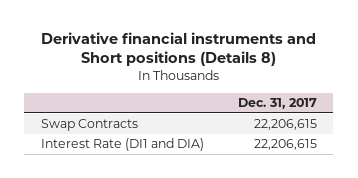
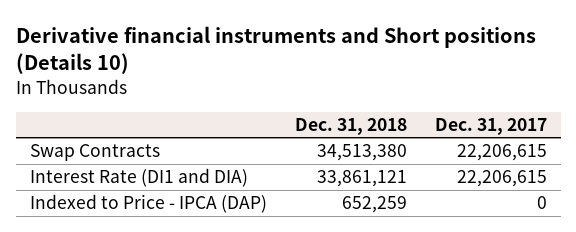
[40,31,316,67] Derivative financial instruments and Short positions (Details 8) -> [15,26,536,75] Derivative financial instruments and Short positions (Details 10)
none -> [294,117,407,135] Dec. 31, 2018
none -> [29,194,267,214] Indexed to Price - IPCA (DAP)

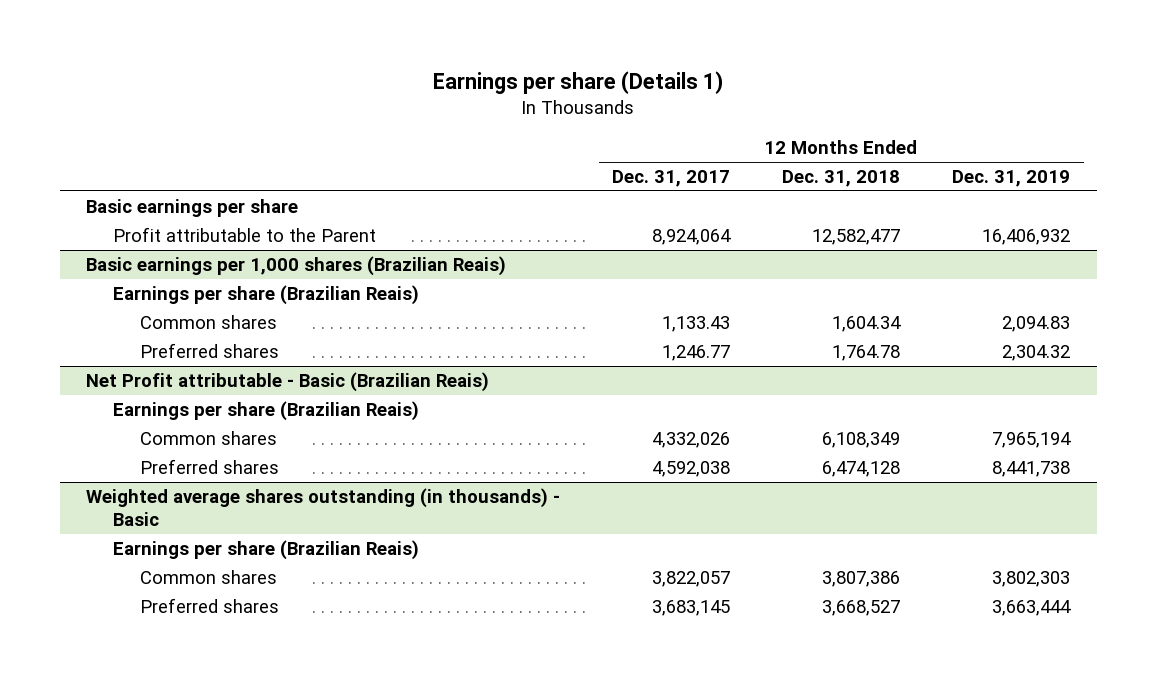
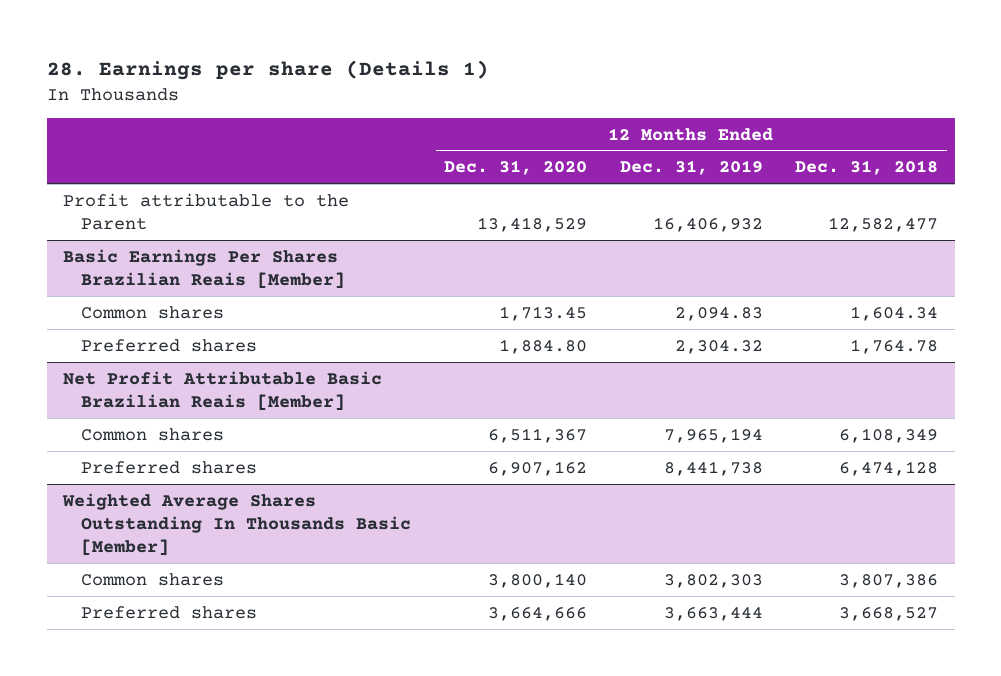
[433,71,724,95] Earnings per share (Details 1) -> [46,60,489,81] 28. Earnings per share (Details 1)
[612,170,731,188] Dec. 31, 2017 -> none
none -> [444,160,588,176] Dec. 31, 2020
[86,199,299,218] Basic earnings per share -> none
[113,285,420,306] Earnings per share (Brazilian Reais) -> none
[86,256,507,277] Basic earnings per 1,000 shares (Brazilian Reais) -> [62,248,346,289] Basic Earnings Per Shares Brazilian Reais [Member]
[113,401,420,422] Earnings per share (Brazilian Reais) -> none
[86,372,490,393] Net Profit attributable - Basic (Brazilian Reais) -> [62,370,382,411] Net Profit Attributable Basic Brazilian Reais [Member]
[113,540,420,561] Earnings per share (Brazilian Reais) -> none
[86,488,561,526] Weighted average shares outstanding (in thousands) - Basic -> [61,492,412,556] Weighted Average Shares Outstanding In Thousands Basic [Member]

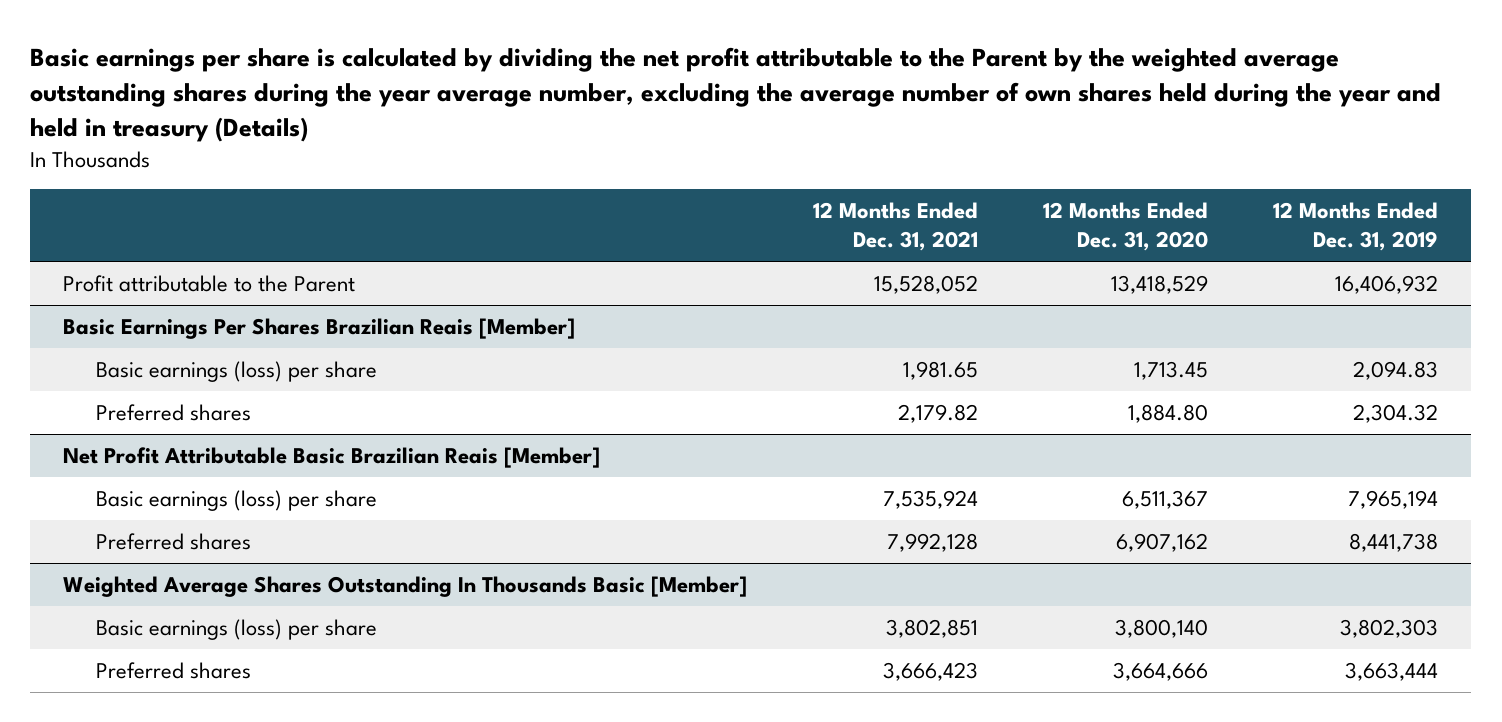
[46,60,489,81] 28. Earnings per share (Details 1) -> [30,46,1442,142] Basic earnings per share is calculated by dividing the net profit attributable to the Parent by the weighted average outstanding shares during the year average number, excluding the average number of own shares held during the year and held in treasury (Details)
[795,160,939,176] Dec. 31, 2018 -> none
none -> [812,202,978,252] 12 Months Ended Dec. 31, 2021
[81,305,225,319] Common shares -> [95,360,377,382] Basic earnings (loss) per share
[81,427,225,441] Common shares -> [95,489,377,511] Basic earnings (loss) per share
[81,572,225,586] Common shares -> [95,618,377,640] Basic earnings (loss) per share

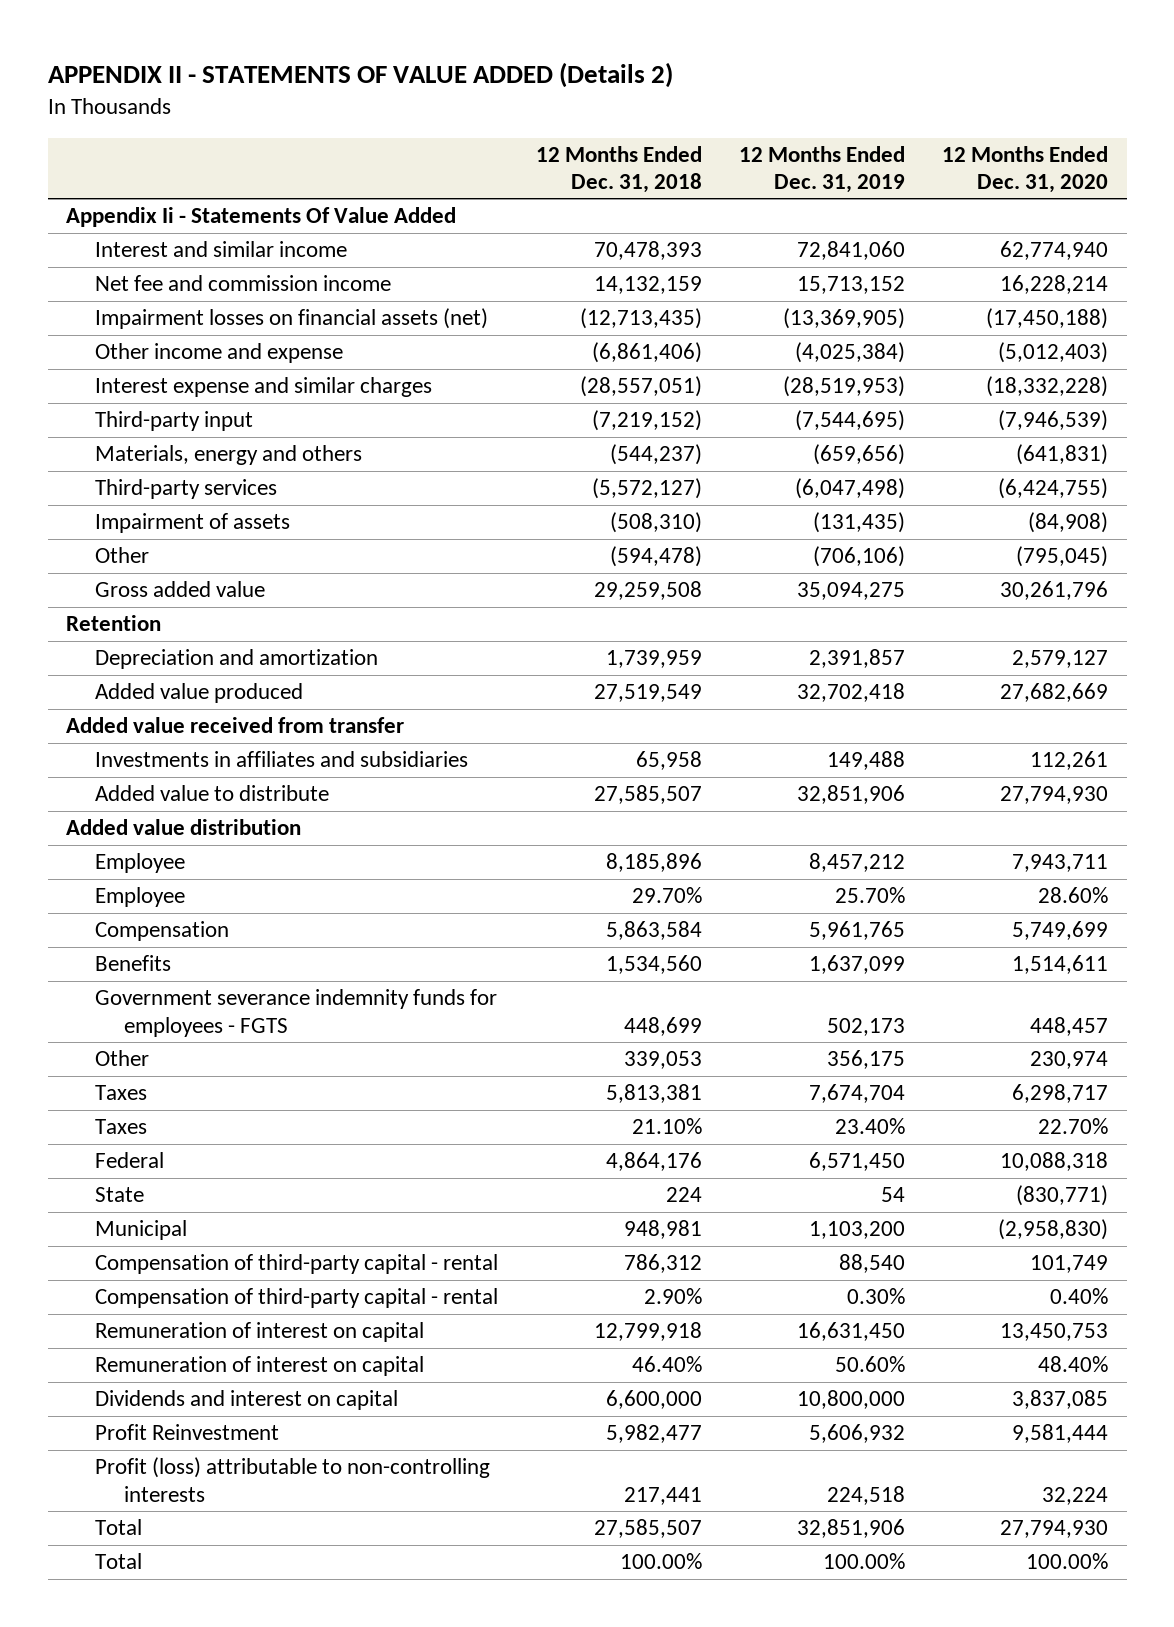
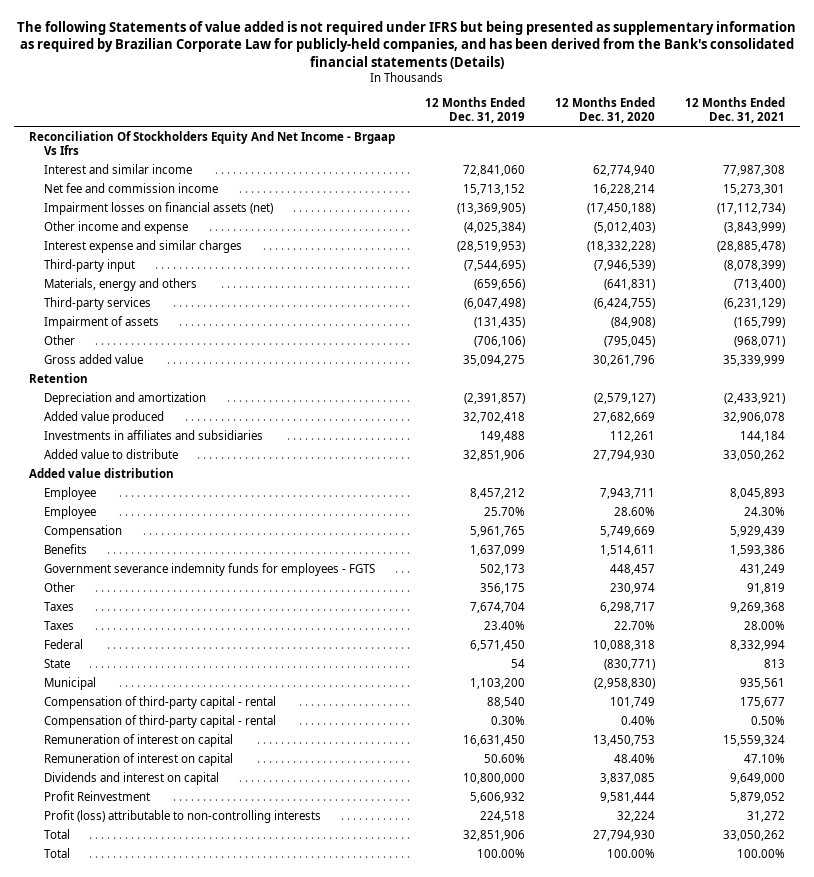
[47,62,673,89] APPENDIX II - STATEMENTS OF VALUE ADDED (Details 2) -> [17,20,797,69] The following Statements of value added is not required under IFRS but being presented as supplementary information as required by Brazilian Corporate Law for publicly-held companies, and has been derived from the Bank's consolidated financial statements (Details)
[535,145,702,194] 12 Months Ended Dec. 31, 2018 -> none
none -> [685,96,786,124] 12 Months Ended Dec. 31, 2021
[66,207,457,228] Appendix Ii - Statements Of Value Added -> none
none -> [28,130,395,155] Reconciliation Of Stockholders Equity And Net Income - Brgaap Vs Ifrs
[808,649,905,669] 2,391,857 -> [464,392,526,404] (2,391,857)
[1012,650,1109,669] 2,579,127 -> [594,392,656,404] (2,579,127)
[66,717,405,734] Added value received from transfer -> none
[1012,921,1109,941] 5,749,699 -> [600,525,656,537] 5,749,669

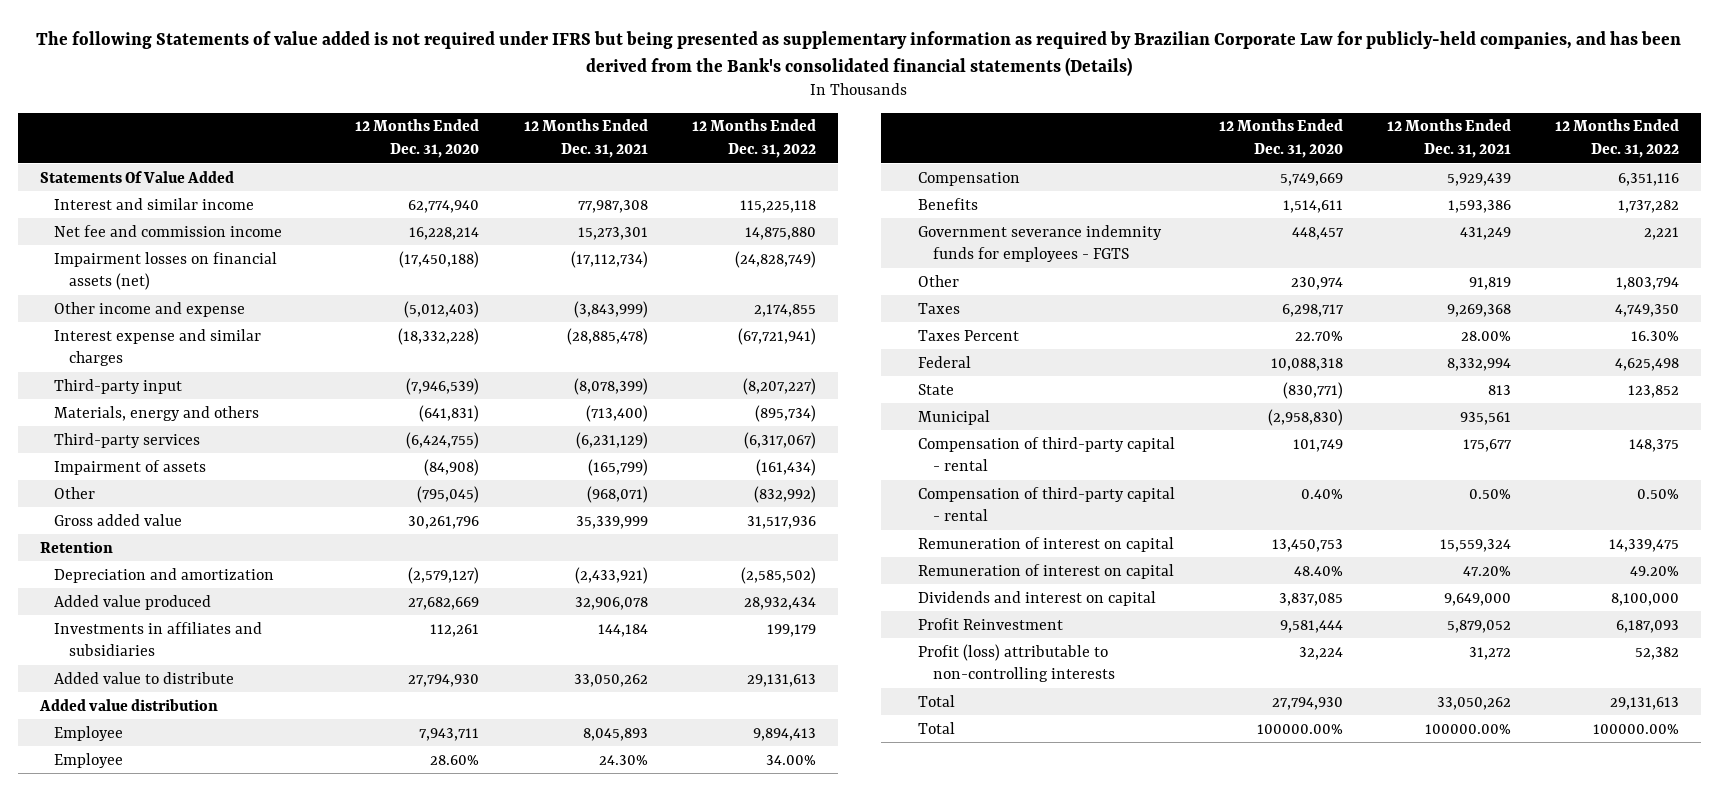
[425,96,526,124] 12 Months Ended Dec. 31, 2019 -> none
none -> [691,119,816,159] 12 Months Ended Dec. 31, 2022
[28,130,395,155] Reconciliation Of Stockholders Equity And Net Income - Brgaap Vs Ifrs -> none
none -> [39,170,234,183] Statements Of Value Added
[44,620,75,630] Taxes -> [918,329,1020,341] Taxes Percent
[744,753,786,763] 47.10% -> [1463,565,1512,576] 47.20%
[607,848,656,858] 100.00% -> [1257,723,1344,734] 100000.00%
[737,848,786,858] 100.00% -> [1425,723,1512,734] 100000.00%

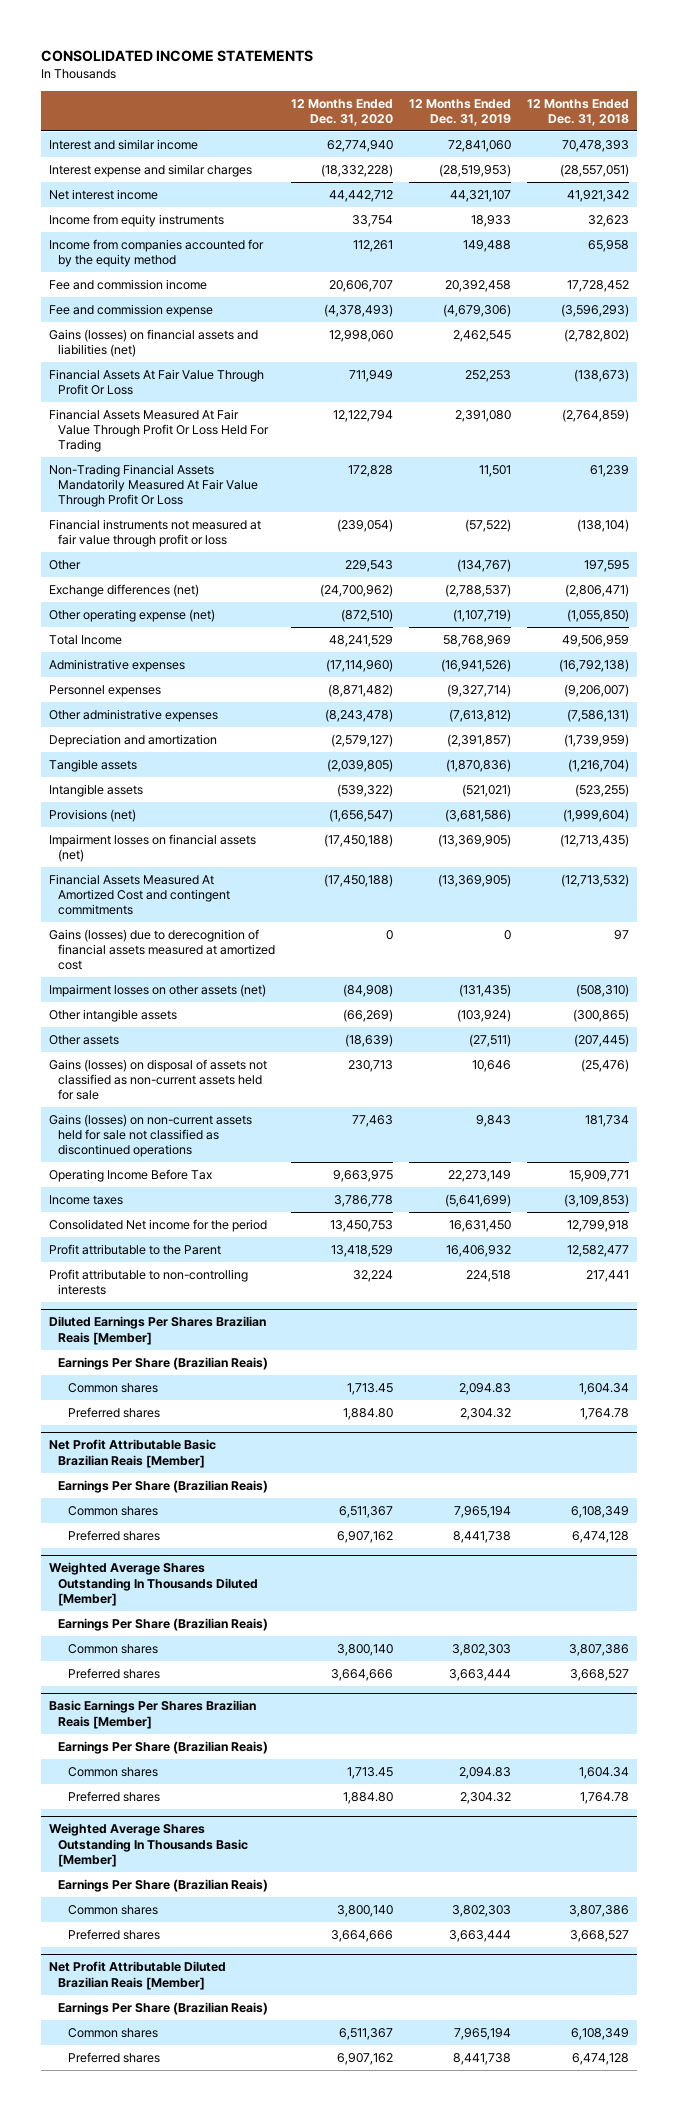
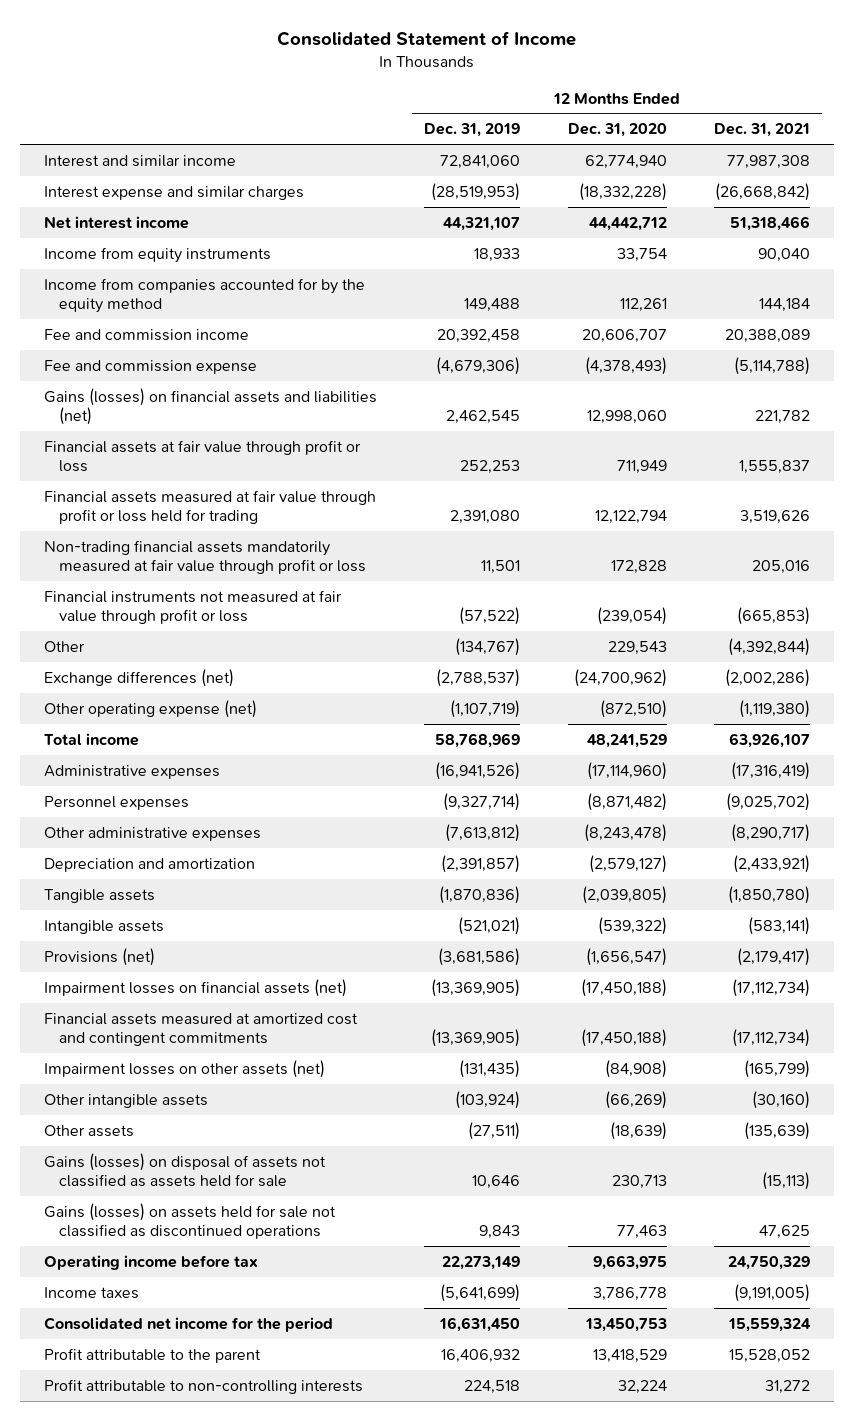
[41,49,314,62] CONSOLIDATED INCOME STATEMENTS -> [276,31,576,47] Consolidated Statement of Income
[527,98,630,126] 12 Months Ended Dec. 31, 2018 -> none
none -> [713,123,810,138] Dec. 31, 2021
[49,368,265,396] Financial Assets At Fair Value Through Profit Or Loss -> [43,439,361,473] Financial assets at fair value through profit or loss
[49,408,270,453] Financial Assets Measured At Fair Value Through Profit Or Loss Held For Trading -> [43,489,376,525] Financial assets measured at fair value through profit or loss held for trading
[49,463,259,508] Non-Trading Financial Assets Mandatorily Measured At Fair Value Through Profit Or Loss -> [43,539,367,575] Non-trading financial assets mandatorily measured at fair value through profit or loss
[49,634,123,645] Total Income -> [43,732,139,746] Total income
[49,928,276,971] Gains (losses) due to derecognition of financial assets measured at amortized cost -> none
[49,873,231,916] Financial Assets Measured At Amortized Cost and contingent commitments -> [43,1012,358,1047] Financial assets measured at amortized cost and contingent commitments
[49,1058,268,1101] Gains (losses) on disposal of assets not classified as non-current assets held for sale -> [43,1152,326,1188] Gains (losses) on disposal of assets not classified as assets held for sale
[49,1113,253,1158] Gains (losses) on non-current assets held for sale not classified as discontinued operations -> [43,1202,336,1240] Gains (losses) on assets held for sale not classified as discontinued operations
[49,1168,213,1182] Operating Income Before Tax -> [43,1254,258,1270] Operating income before tax
[49,1218,268,1232] Consolidated Net income for the period -> [43,1316,333,1332] Consolidated net income for the period
[49,1243,222,1255] Profit attributable to the Parent -> [43,1347,261,1363] Profit attributable to the parent
[49,1316,267,1345] Diluted Earnings Per Shares Brazilian Reais [Member] -> none
[58,1356,269,1370] Earnings Per Share (Brazilian Reais) -> none
[67,1382,158,1393] Common shares -> none
[67,1406,160,1418] Preferred shares -> none
[49,1439,217,1468] Net Profit Attributable Basic Brazilian Reais [Member] -> none
[58,1479,269,1493] Earnings Per Share (Brazilian Reais) -> none
[67,1505,158,1516] Common shares -> none
[67,1529,160,1541] Preferred shares -> none
[49,1562,259,1606] Weighted Average Shares Outstanding In Thousands Diluted [Member] -> none
[58,1617,269,1631] Earnings Per Share (Brazilian Reais) -> none
[67,1643,158,1654] Common shares -> none
[67,1667,160,1679] Preferred shares -> none
[49,1700,257,1729] Basic Earnings Per Shares Brazilian Reais [Member] -> none
[58,1740,269,1754] Earnings Per Share (Brazilian Reais) -> none
[67,1766,158,1777] Common shares -> none
[67,1790,160,1802] Preferred shares -> none
[49,1823,249,1867] Weighted Average Shares Outstanding In Thousands Basic [Member] -> none
[58,1878,269,1892] Earnings Per Share (Brazilian Reais) -> none
[67,1904,158,1915] Common shares -> none
[67,1928,160,1940] Preferred shares -> none
[49,1961,227,1990] Net Profit Attributable Diluted Brazilian Reais [Member] -> none
[58,2001,269,2015] Earnings Per Share (Brazilian Reais) -> none
[67,2027,158,2038] Common shares -> none
[67,2051,160,2063] Preferred shares -> none

